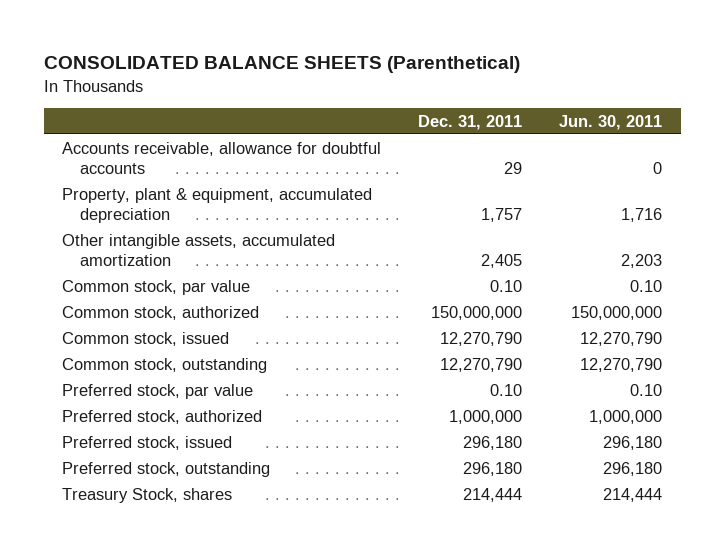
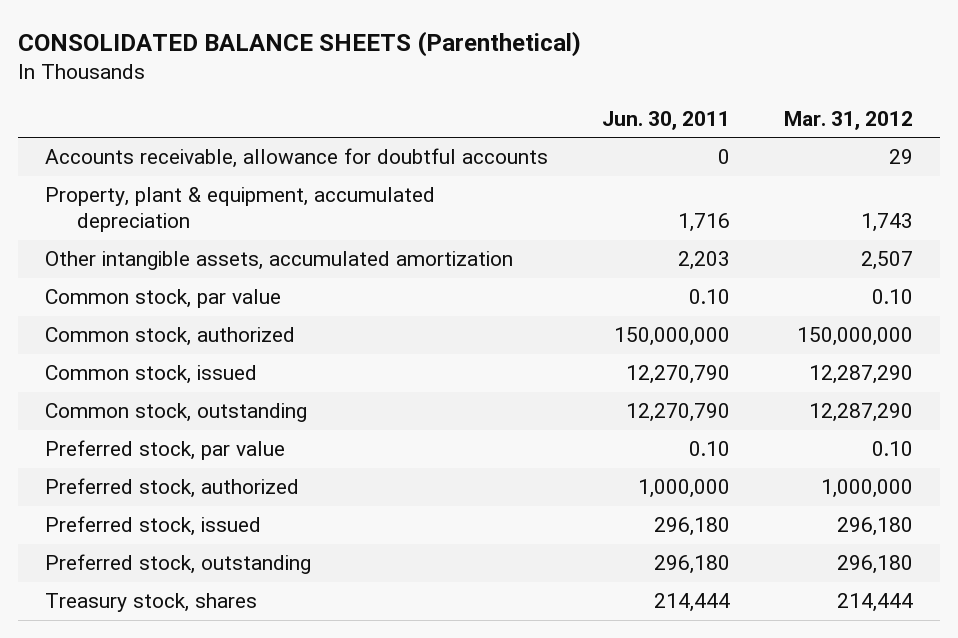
[418,114,523,130] Dec. 31, 2011 -> none
none -> [784,111,914,131] Mar. 31, 2012
[62,487,233,503] Treasury Stock, shares -> [45,593,258,613] Treasury stock, shares

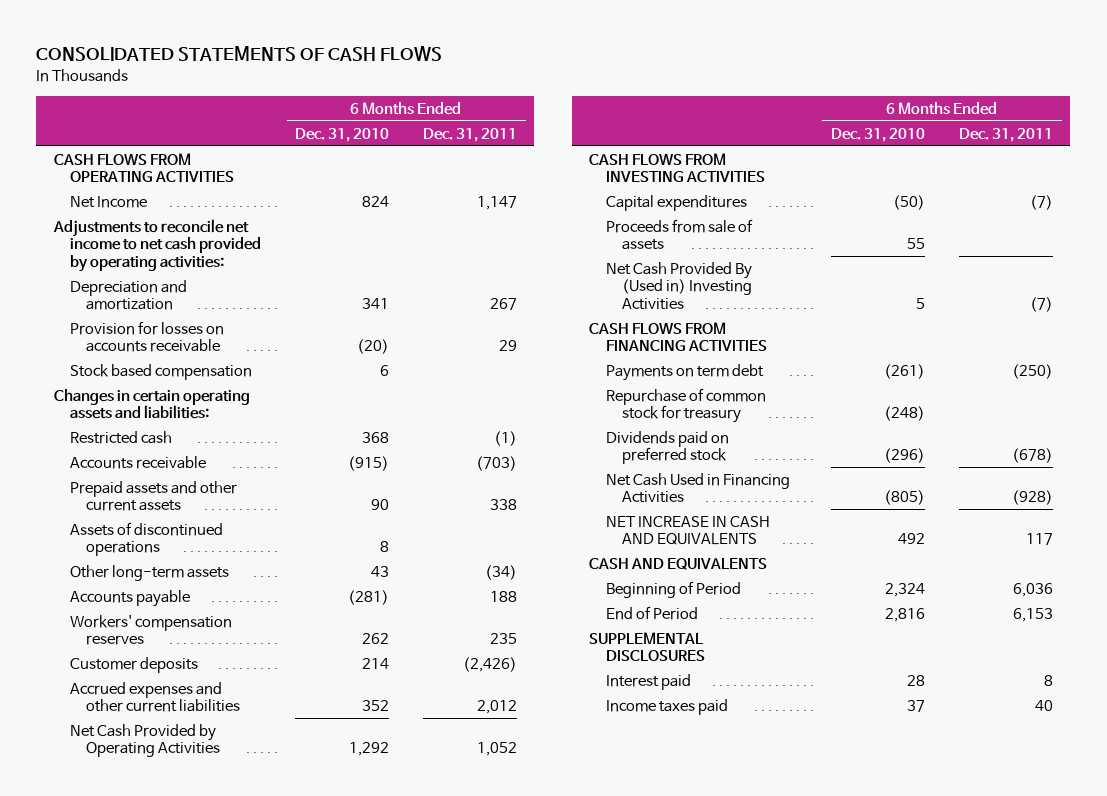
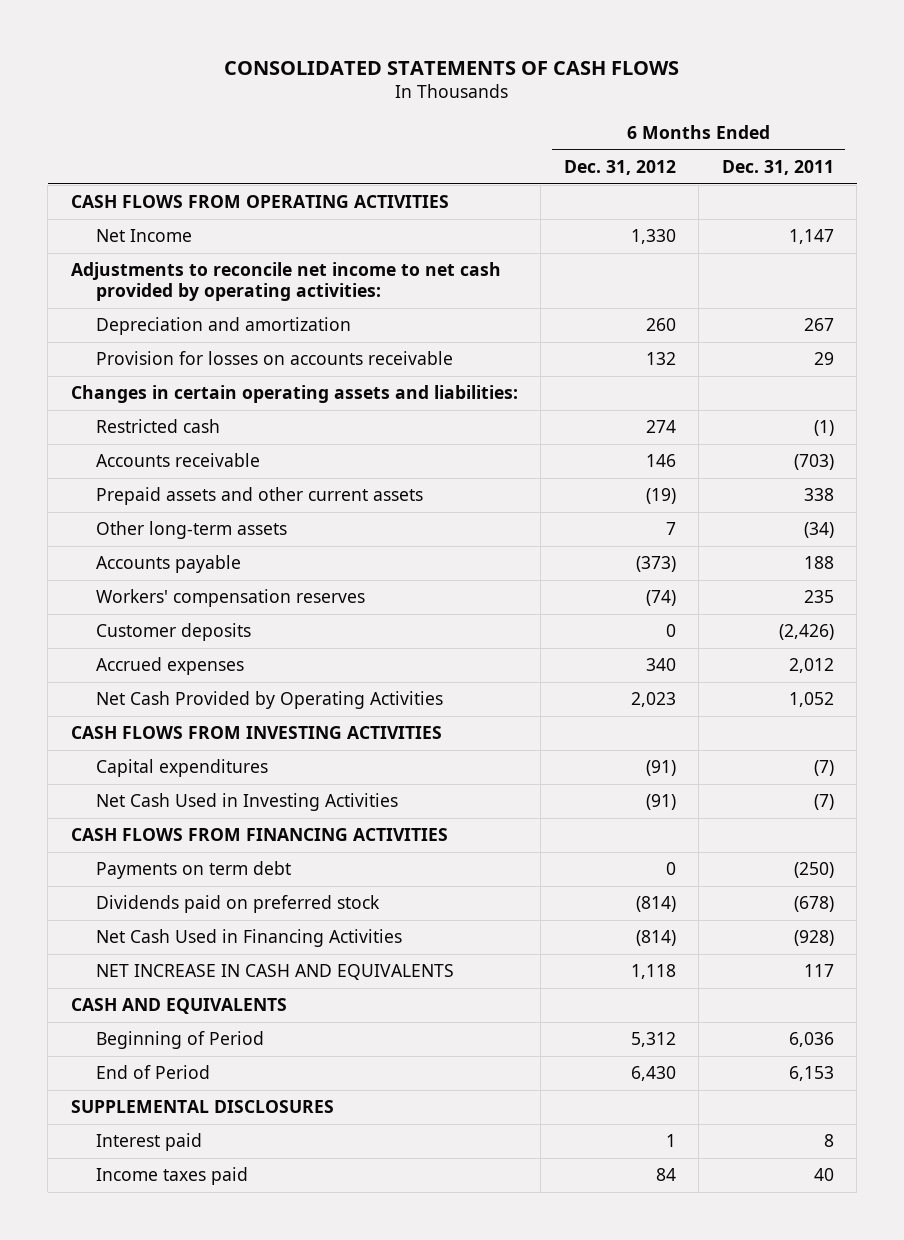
[295,127,390,142] Dec. 31, 2010 -> none
none -> [563,160,676,176] Dec. 31, 2012
[69,363,252,380] Stock based compensation -> none
[69,521,223,557] Assets of discontinued operations -> none
[69,681,241,713] Accrued expenses and other current liabilities -> [96,657,245,676] Accrued expenses
[605,218,753,251] Proceeds from sale of assets -> none
[605,261,753,310] Net Cash Provided By (Used in) Investing Activities -> [96,793,399,812] Net Cash Used in Investing Activities
[605,387,766,424] Repurchase of common stock for treasury -> none

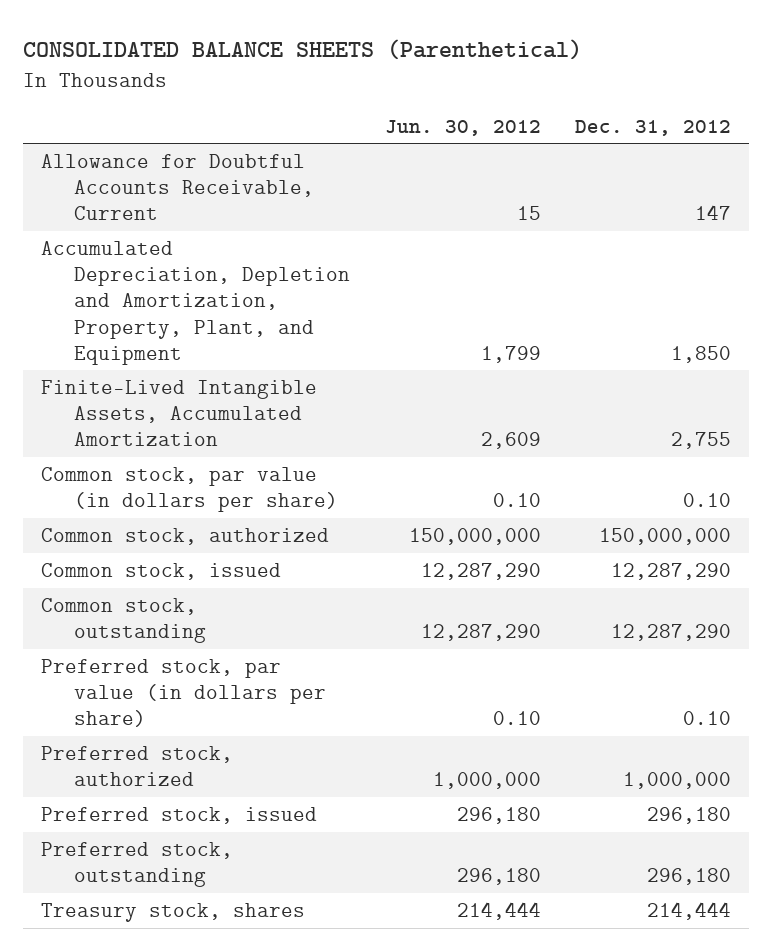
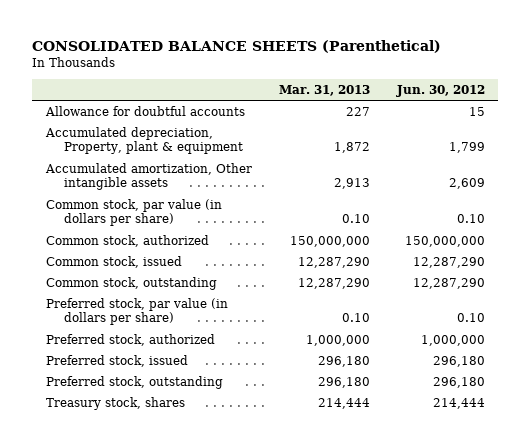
[575,119,732,136] Dec. 31, 2012 -> none
none -> [278,85,370,97] Mar. 31, 2013
[40,153,315,221] Allowance for Doubtful Accounts Receivable, Current -> [44,105,245,116] Allowance for doubtful accounts
[40,240,351,365] Accumulated Depreciation, Depletion and Amortization, Property, Plant, and Equipment -> [44,126,244,155] Accumulated depreciation, Property, plant & equipment
[40,379,317,447] Finite-Lived Intangible Assets, Accumulated Amortization -> [44,162,252,191] Accumulated amortization, Other intangible assets

